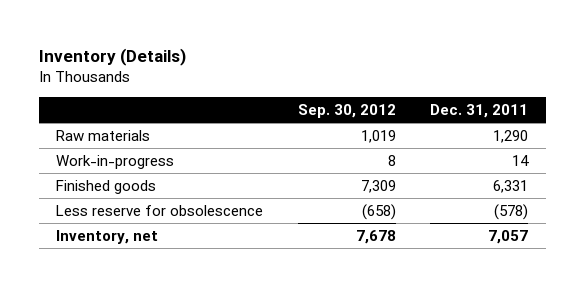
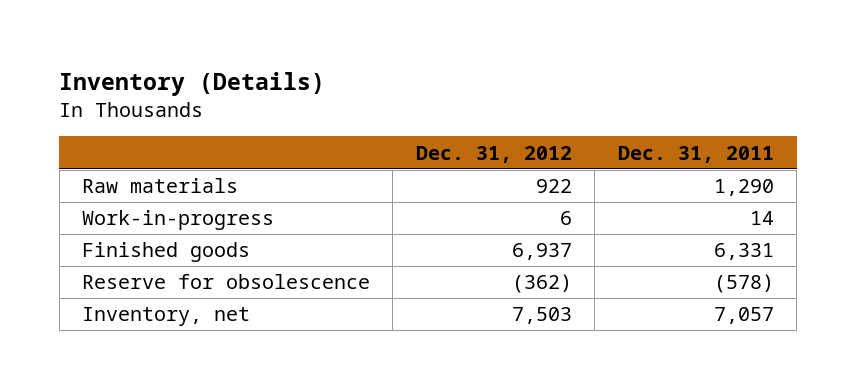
[297,104,396,119] Sep. 30, 2012 -> none
none -> [415,145,572,163] Dec. 31, 2012
[56,204,264,216] Less reserve for obsolescence -> [81,274,370,290] Reserve for obsolescence

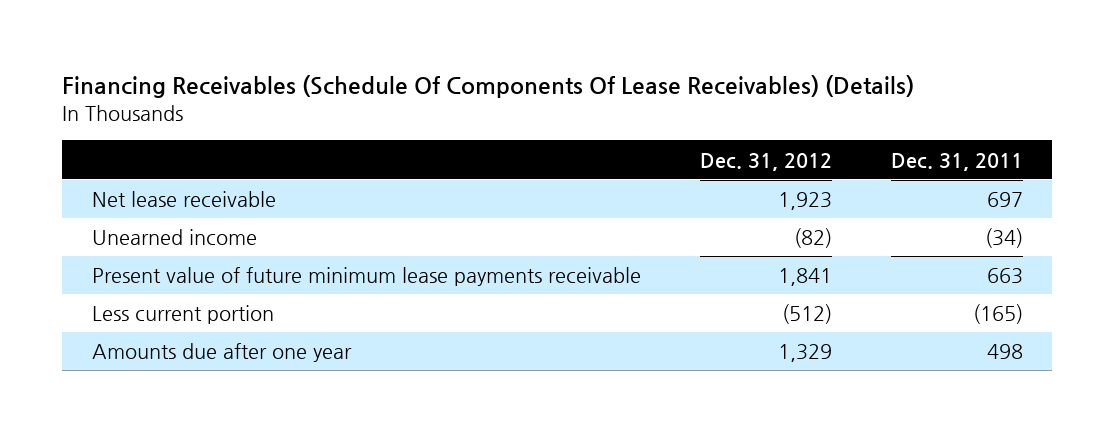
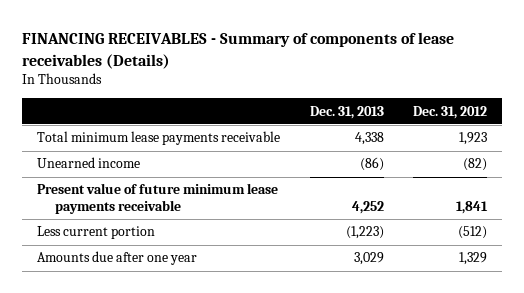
[61,75,914,99] Financing Receivables (Schedule Of Components Of Lease Receivables) (Details) -> [22,31,455,69] FINANCING RECEIVABLES - Summary of components of lease receivables (Details)
[890,152,1023,171] Dec. 31, 2011 -> none
none -> [309,105,384,119] Dec. 31, 2013
[91,191,276,208] Net lease receivable -> [37,131,281,146] Total minimum lease payments receivable

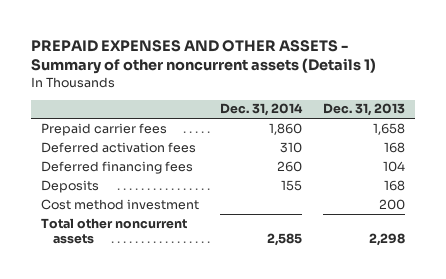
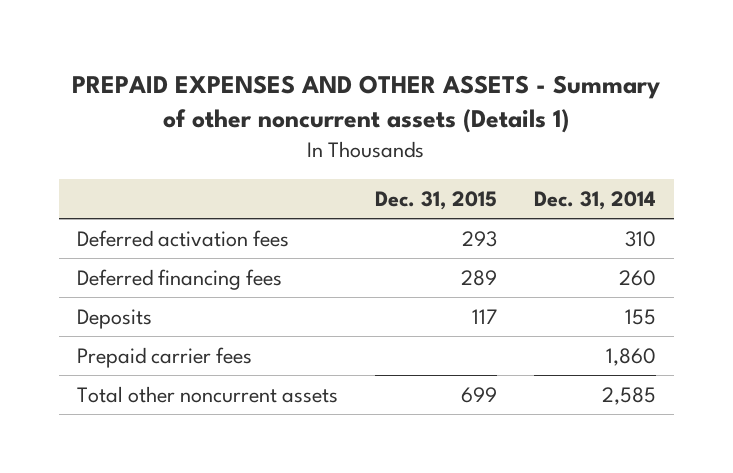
[322,103,405,117] Dec. 31, 2013 -> none
none -> [374,191,497,211] Dec. 31, 2015
[41,198,200,210] Cost method investment -> none
[41,122,168,136] Prepaid carrier fees -> [77,346,253,368] Prepaid carrier fees

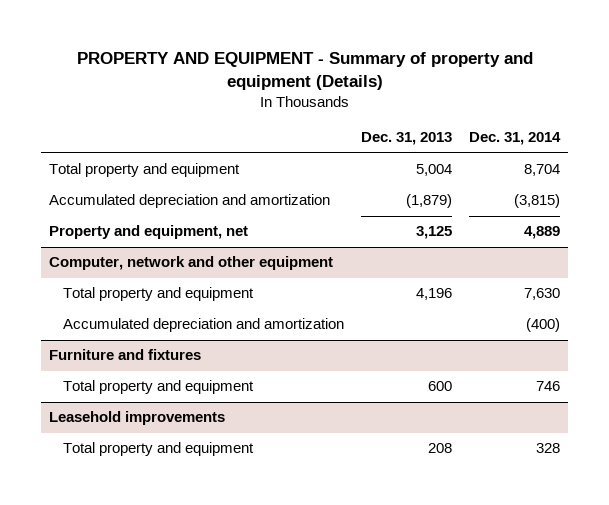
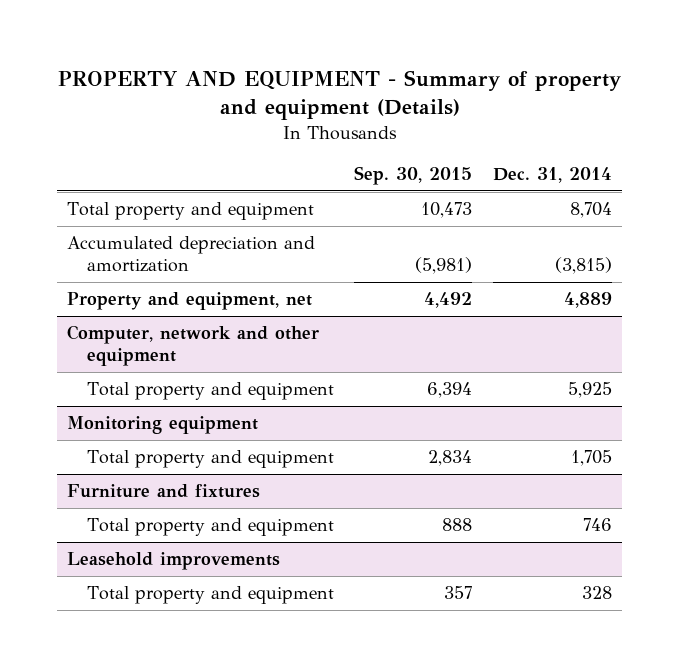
[361,132,453,146] Dec. 31, 2013 -> none
none -> [354,166,473,186] Sep. 30, 2015
[63,318,345,333] Accumulated depreciation and amortization -> none
[523,288,560,301] 7,630 -> [567,382,612,399] 5,925
none -> [67,416,259,435] Monitoring equipment
none -> [87,450,335,469] Total property and equipment

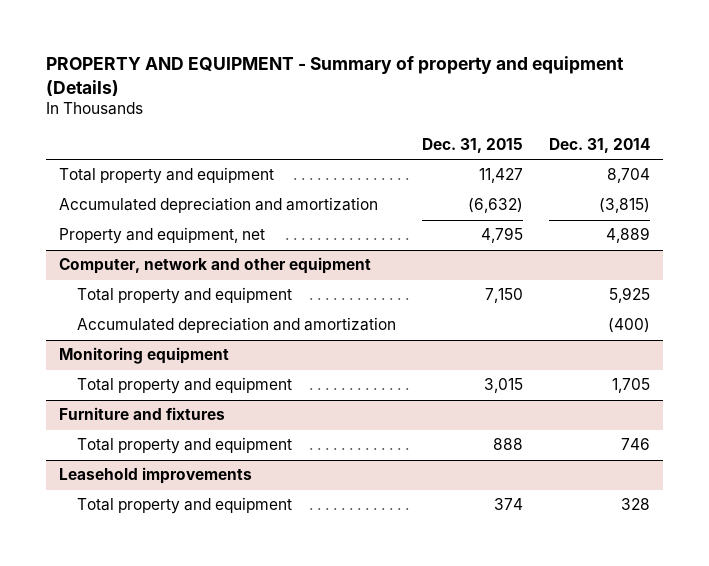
[354,166,473,186] Sep. 30, 2015 -> none
none -> [421,138,523,154] Dec. 31, 2015
none -> [76,317,396,334] Accumulated depreciation and amortization

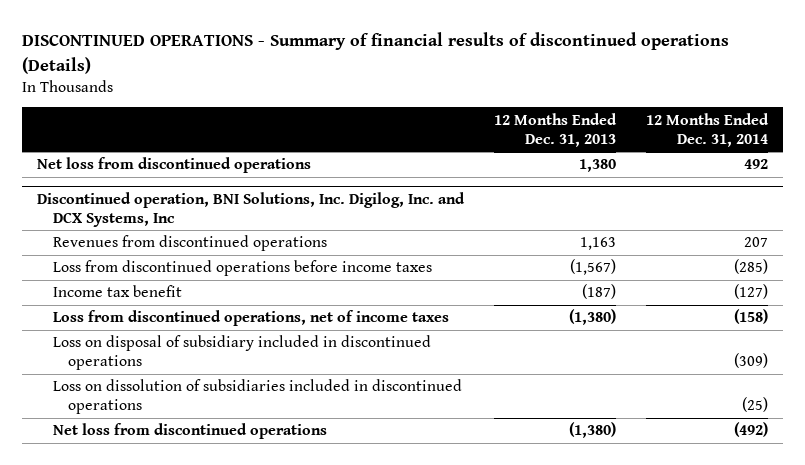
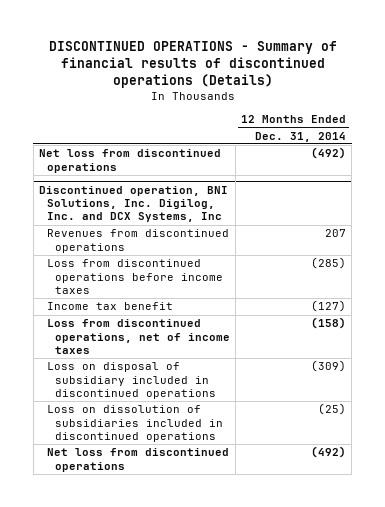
[493,112,617,147] 12 Months Ended Dec. 31, 2013 -> none
[743,159,768,170] 492 -> [311,147,347,160] (492)

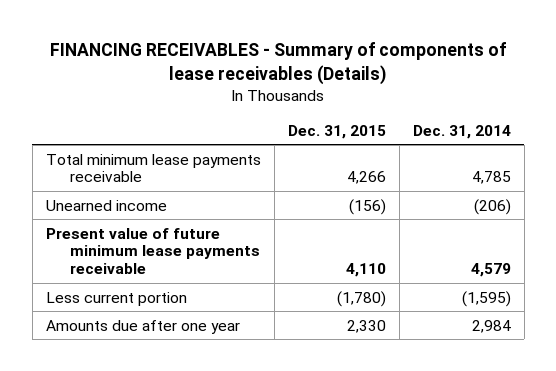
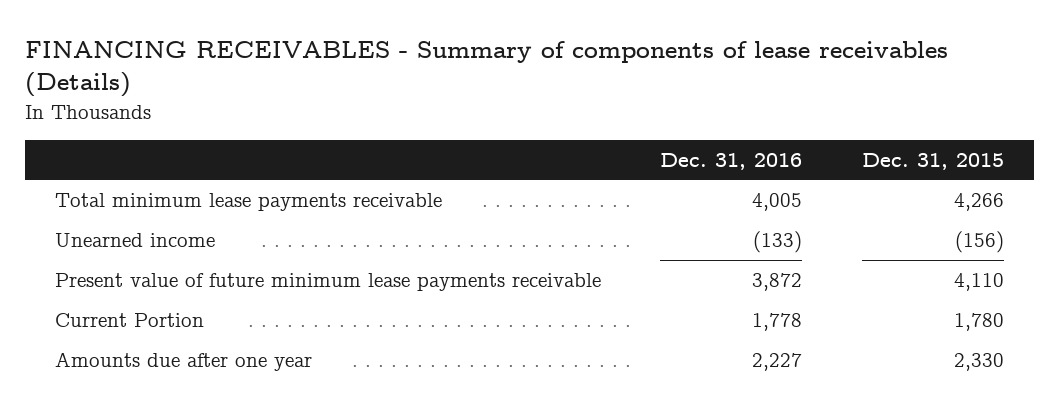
[412,124,511,139] Dec. 31, 2014 -> none
none -> [660,152,803,170] Dec. 31, 2016
[45,291,187,306] Less current portion -> [55,313,205,328] Current Portion
[336,290,386,307] (1,780) -> [953,313,1004,332] 1,780

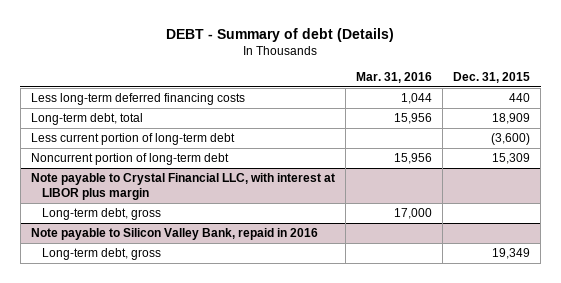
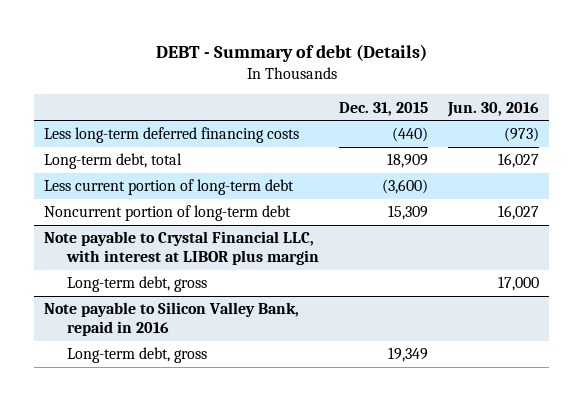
[355,72,432,84] Mar. 31, 2016 -> none
none -> [447,101,540,117] Jun. 30, 2016
[509,92,531,102] 440 -> [391,127,428,143] (440)

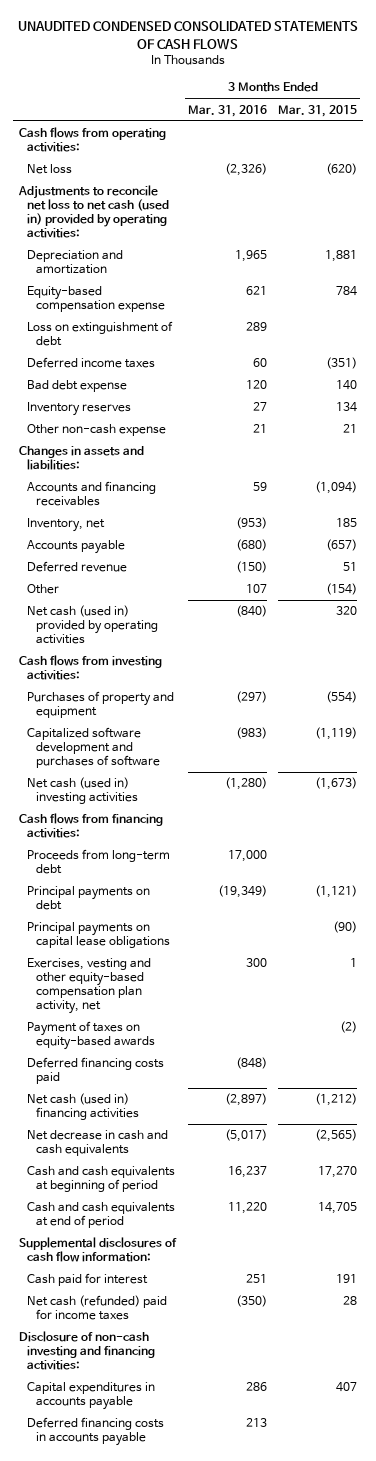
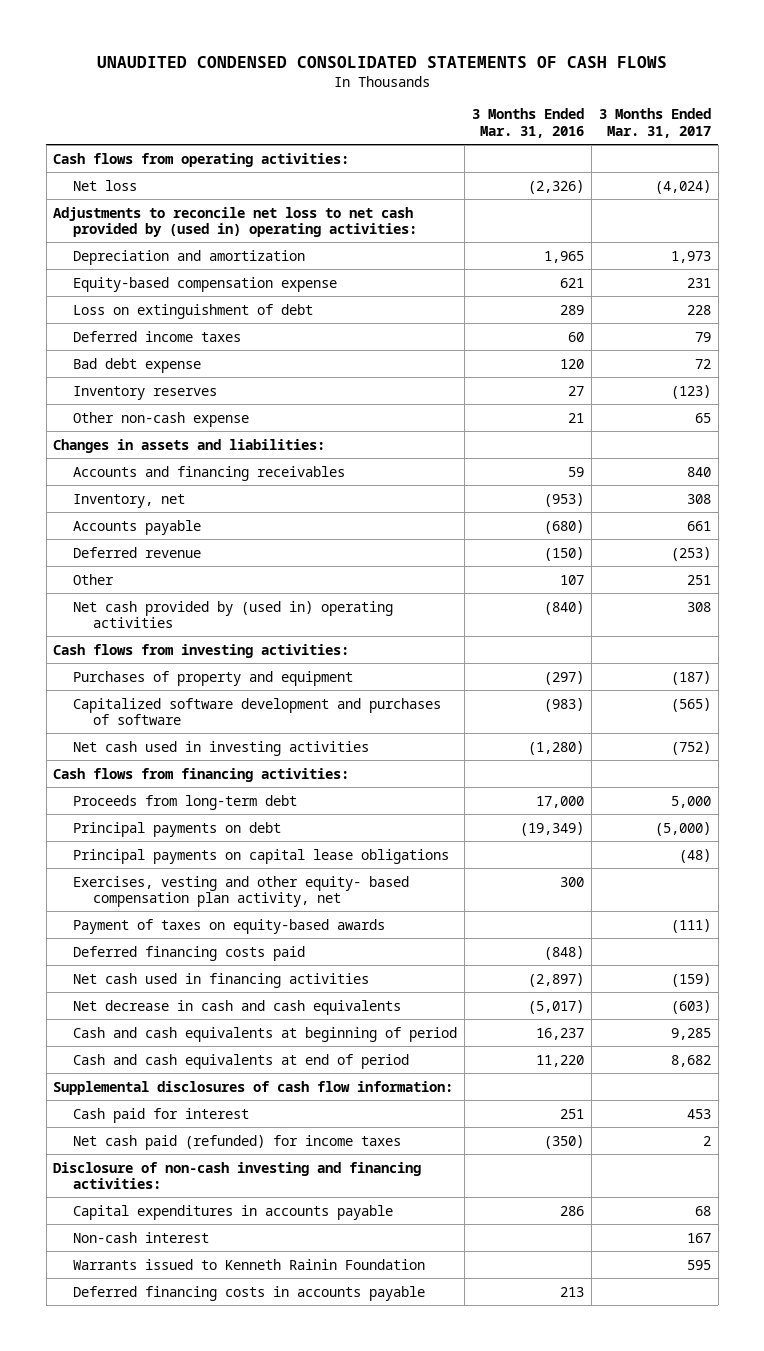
[278,104,358,117] Mar. 31, 2015 -> none
none -> [599,108,712,138] 3 Months Ended Mar. 31, 2017
[17,185,170,239] Adjustments to reconcile net loss to net cash (used in) provided by operating activities: -> [53,206,418,238] Adjustments to reconcile net loss to net cash provided by (used in) operating activities:
[27,605,158,645] Net cash (used in) provided by operating activities -> [73,600,394,629] Net cash provided by (used in) operating activities
[27,777,138,805] Net cash (used in) investing activities -> [73,740,370,756] Net cash used in investing activities
[27,958,152,1015] Exercises, vesting and other equity-based compensation plan activity, net -> [73,875,410,908] Exercises, vesting and other equity- based compensation plan activity, net
[27,1093,139,1121] Net cash (used in) financing activities -> [73,972,370,988] Net cash used in financing activities
[27,1295,168,1321] Net cash (refunded) paid for income taxes -> [73,1134,402,1150] Net cash paid (refunded) for income taxes
none -> [73,1231,210,1243] Non-cash interest
none -> [73,1258,426,1270] Warrants issued to Kenneth Rainin Foundation

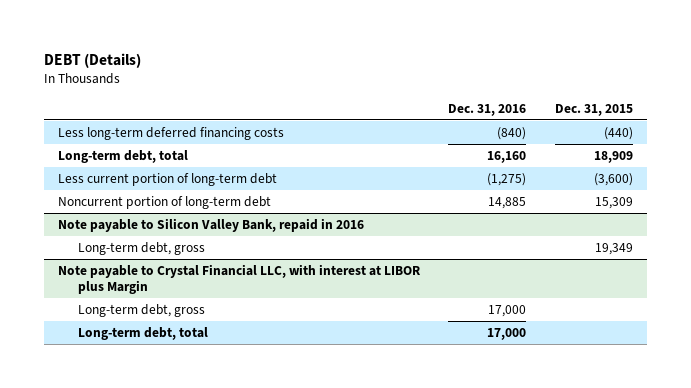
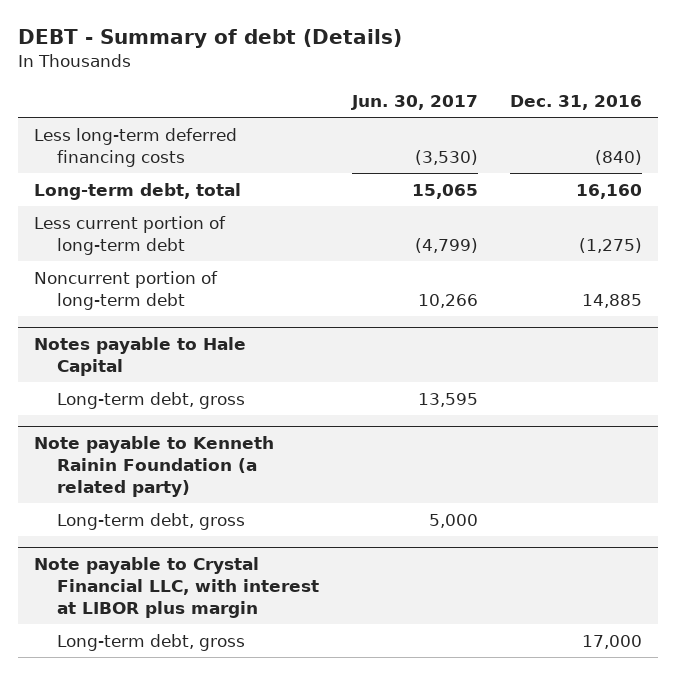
[44,52,142,68] DEBT (Details) -> [17,29,402,49] DEBT - Summary of debt (Details)
[554,103,633,116] Dec. 31, 2015 -> none
none -> [350,95,478,111] Jun. 30, 2017
[58,217,365,232] Note payable to Silicon Valley Bank, repaid in 2016 -> none
none -> [33,336,246,376] Notes payable to Hale Capital
none -> [33,435,274,497] Note payable to Kenneth Rainin Foundation (a related party)
none -> [57,512,246,530] Long-term debt, gross
[58,263,422,295] Note payable to Crystal Financial LLC, with interest at LIBOR plus Margin -> [33,556,320,618] Note payable to Crystal Financial LLC, with interest at LIBOR plus margin
[78,326,209,340] Long-term debt, total -> none

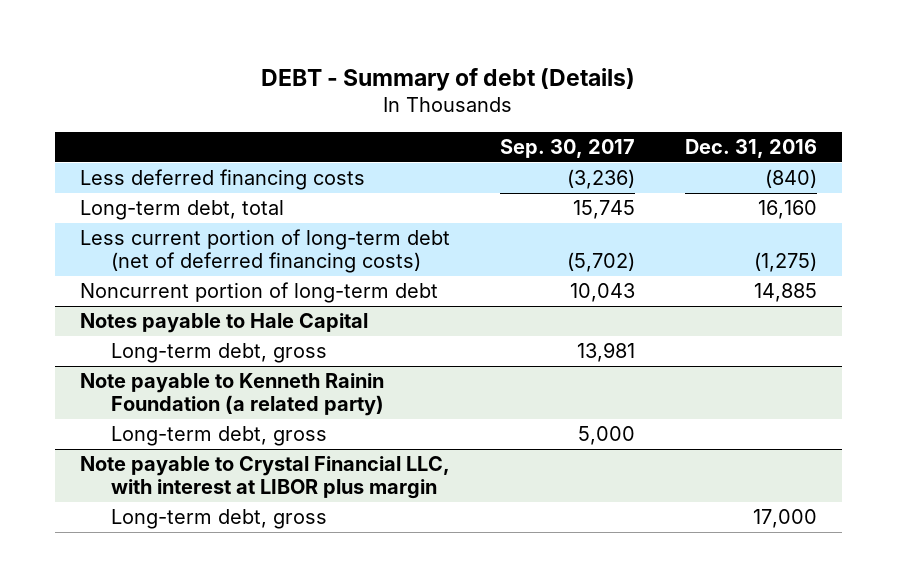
[350,95,478,111] Jun. 30, 2017 -> none
none -> [499,138,635,158] Sep. 30, 2017
[33,127,237,167] Less long-term deferred financing costs -> [79,168,365,190] Less deferred financing costs
[33,215,226,255] Less current portion of long-term debt -> [79,228,450,274] Less current portion of long-term debt (net of deferred financing costs)

